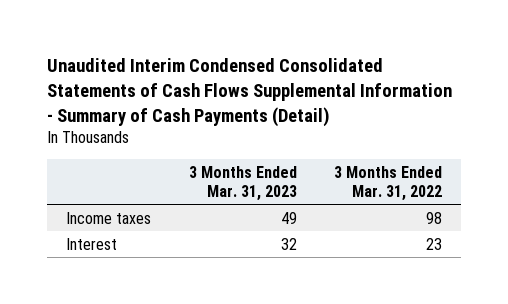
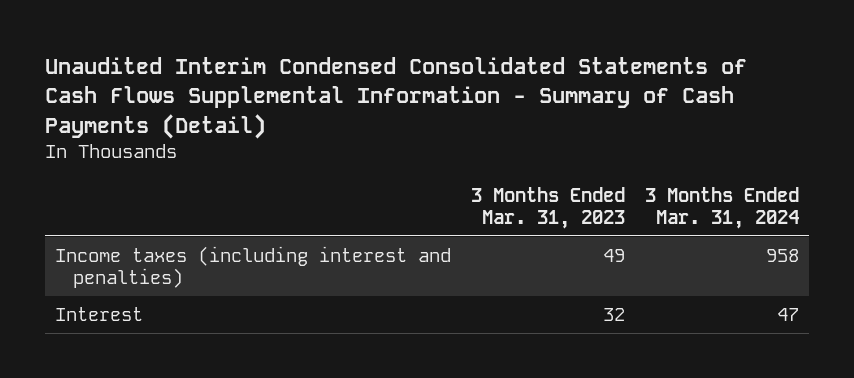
[334,165,443,201] 3 Months Ended Mar. 31, 2022 -> none
none -> [645,186,800,230] 3 Months Ended Mar. 31, 2024
[65,211,151,224] Income taxes -> [55,246,452,289] Income taxes (including interest and penalties)

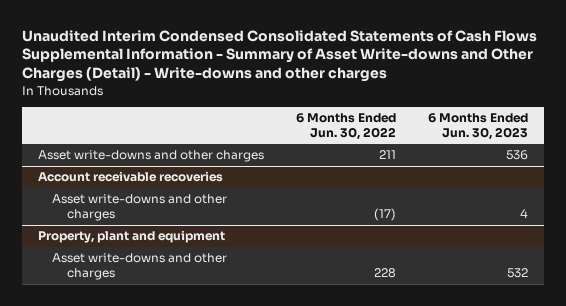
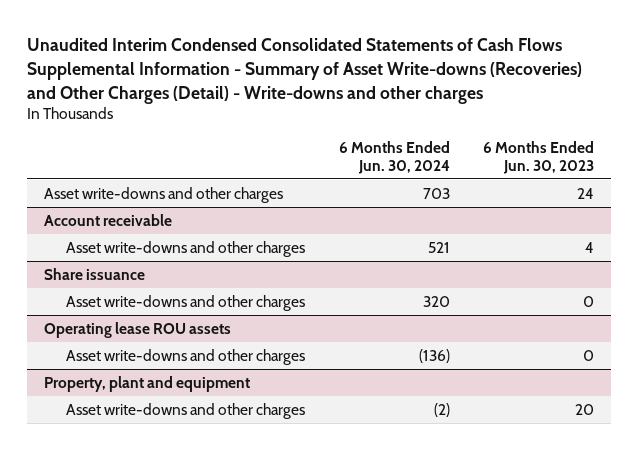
[21,29,537,83] Unaudited Interim Condensed Consolidated Statements of Cash Flows Supplemental Information - Summary of Asset Write-downs and Other Charges (Detail) - Write-downs and other charges -> [27,38,583,104] Unaudited Interim Condensed Consolidated Statements of Cash Flows Supplemental Information - Summary of Asset Write-downs (Recoveries) and Other Charges (Detail) - Write-downs and other charges
[295,113,396,140] 6 Months Ended Jun. 30, 2022 -> none
none -> [338,141,450,175] 6 Months Ended Jun. 30, 2024
[506,150,529,161] 536 -> [577,187,595,199] 24
[37,171,223,183] Account receivable recoveries -> [44,213,173,226] Account receivable
none -> [44,267,146,280] Share issuance
none -> [65,294,305,311] Asset write-downs and other charges
none -> [44,321,232,338] Operating lease ROU assets
none -> [65,348,305,365] Asset write-downs and other charges
[507,267,529,278] 532 -> [575,403,595,415] 20

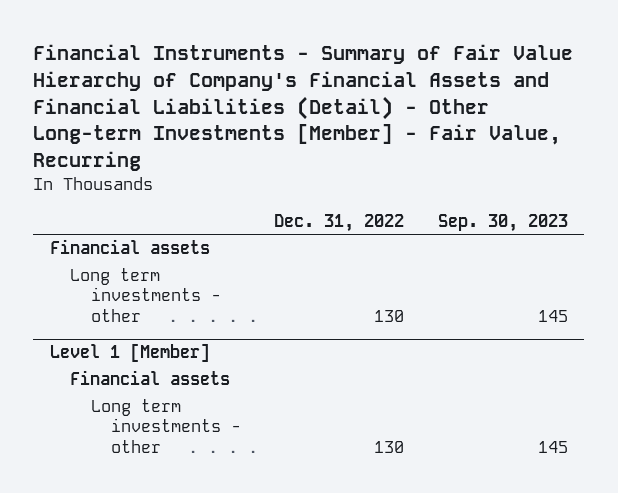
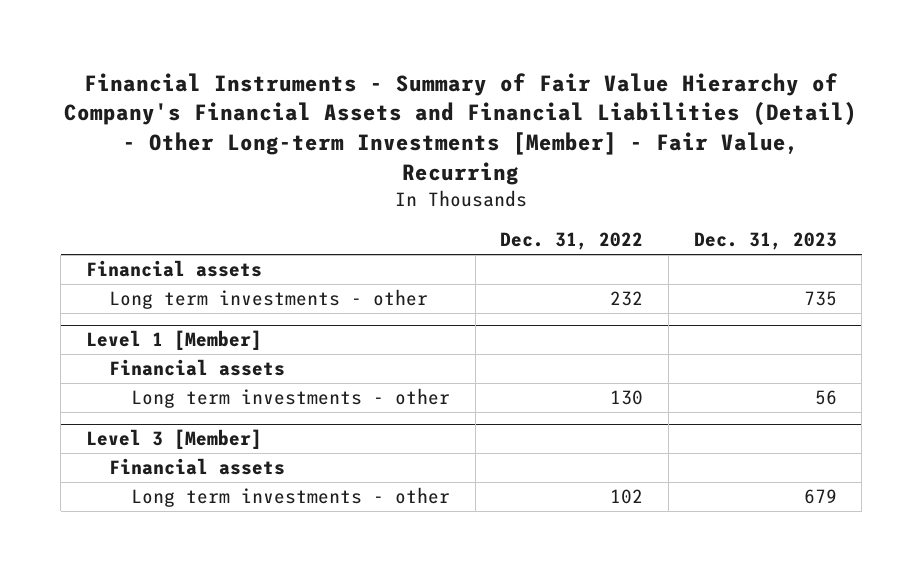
[437,213,568,232] Sep. 30, 2023 -> none
none -> [693,232,837,251] Dec. 31, 2023
[374,309,405,322] 130 -> [610,291,644,307] 232
none -> [85,429,262,450] Level 3 [Member]
none -> [108,458,285,476] Financial assets
none -> [131,487,451,508] Long term investments - other

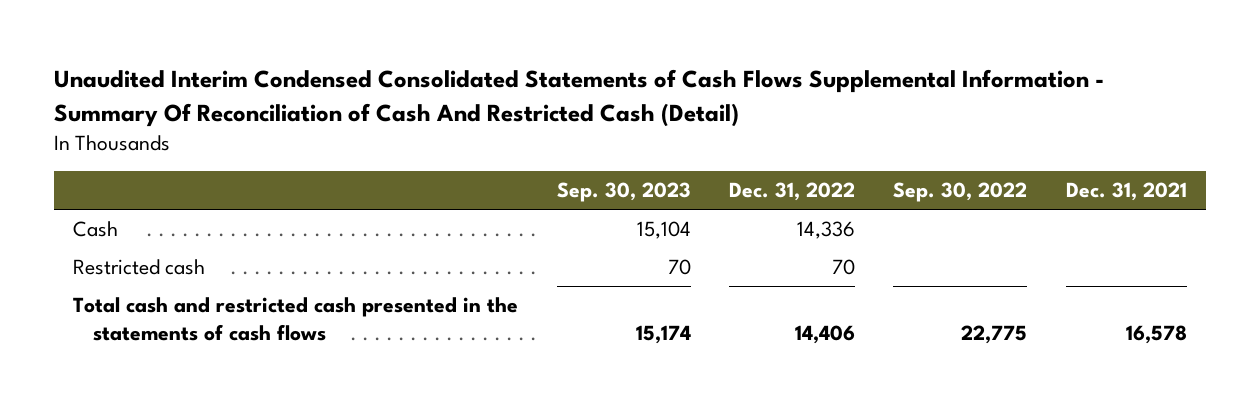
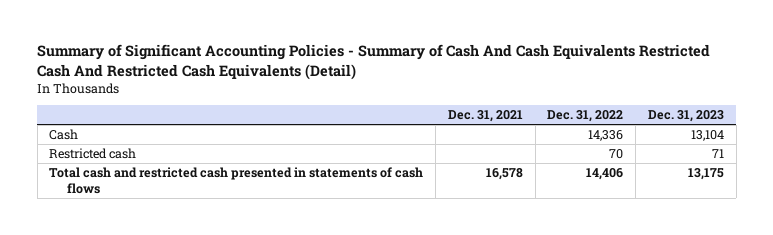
[54,69,1105,127] Unaudited Interim Condensed Consolidated Statements of Cash Flows Supplemental Information - Summary Of Reconciliation of Cash And Restricted Cash (Detail) -> [37,44,711,80] Summary of Significant Accounting Policies - Summary of Cash And Cash Equivalents Restricted Cash And Restricted Cash Equivalents (Detail)
[556,182,691,203] Sep. 30, 2023 -> none
[893,182,1028,203] Sep. 30, 2022 -> none
none -> [647,110,724,123] Dec. 31, 2023
[73,297,519,341] Total cash and restricted cash presented in the statements of cash flows -> [49,167,424,194] Total cash and restricted cash presented in statements of cash flows

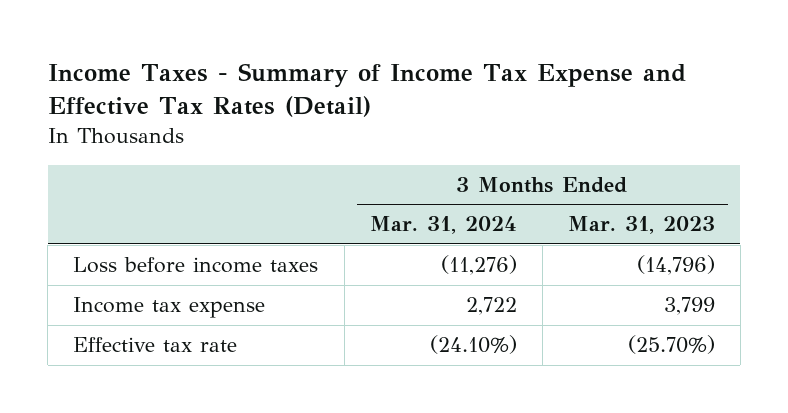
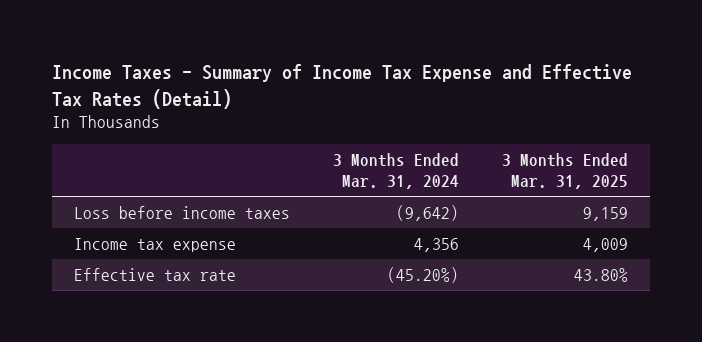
[567,216,715,235] Mar. 31, 2023 -> none
none -> [502,153,629,190] 3 Months Ended Mar. 31, 2025
[440,255,517,276] (11,276) -> [395,205,459,222] (9,642)
[465,297,517,316] 2,722 -> [413,238,459,253] 4,356
[429,335,517,355] (24.10%) -> [386,267,459,284] (45.20%)

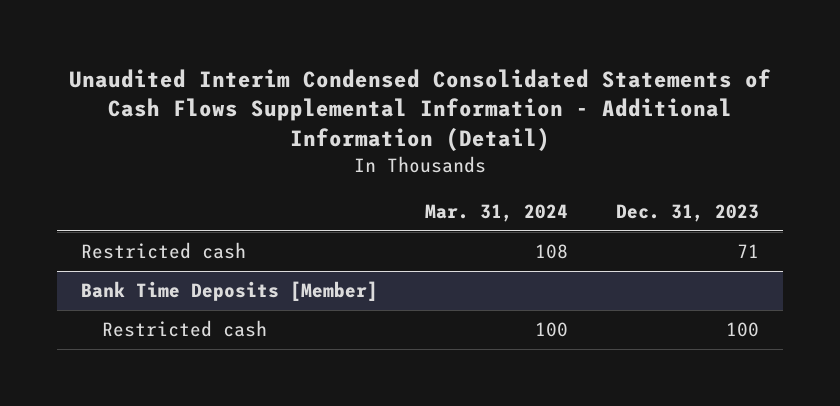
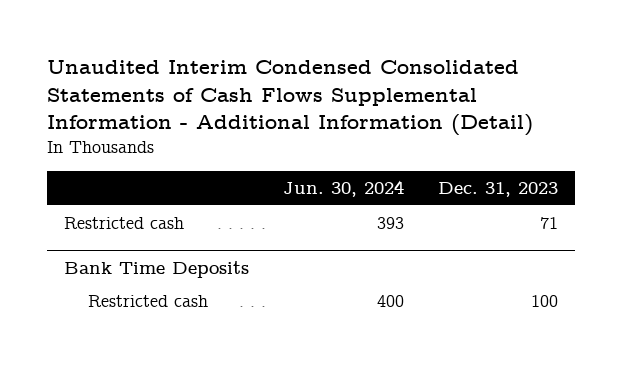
[425,203,569,222] Mar. 31, 2024 -> none
none -> [283,179,405,197] Jun. 30, 2024
[80,281,378,302] Bank Time Deposits [Member] -> [64,260,250,278] Bank Time Deposits

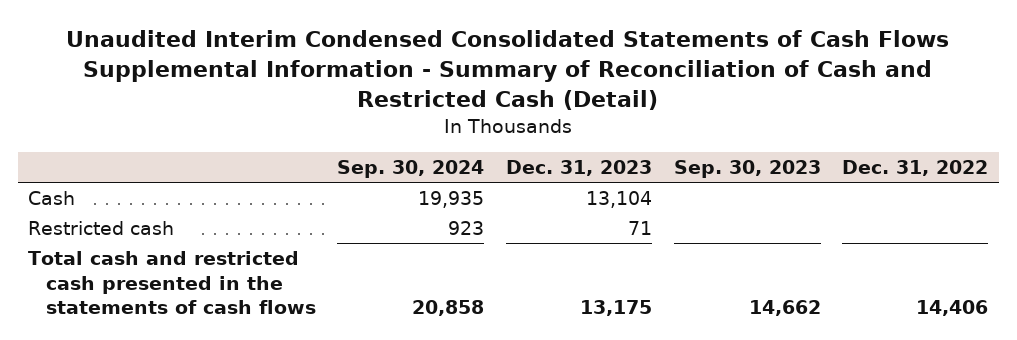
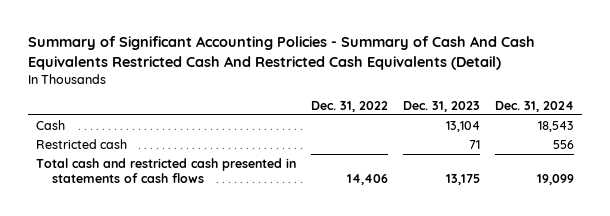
[66,30,950,111] Unaudited Interim Condensed Consolidated Statements of Cash Flows Supplemental Information - Summary of Reconciliation of Cash and Restricted Cash (Detail) -> [28,36,536,70] Summary of Significant Accounting Policies - Summary of Cash And Cash Equivalents Restricted Cash And Restricted Cash Equivalents (Detail)
[337,160,485,179] Sep. 30, 2024 -> none
[673,160,821,179] Sep. 30, 2023 -> none
none -> [495,101,575,113] Dec. 31, 2024
[28,251,316,315] Total cash and restricted cash presented in the statements of cash flows -> [35,157,296,183] Total cash and restricted cash presented in statements of cash flows

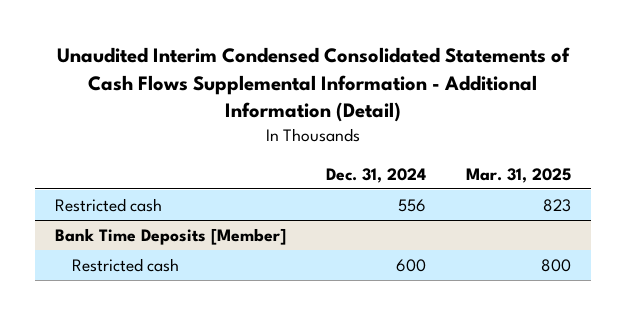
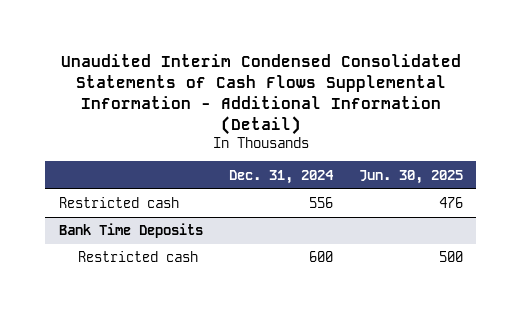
[466,167,572,183] Mar. 31, 2025 -> none
none -> [359,169,464,184] Jun. 30, 2025
[54,227,286,245] Bank Time Deposits [Member] -> [58,223,203,239] Bank Time Deposits

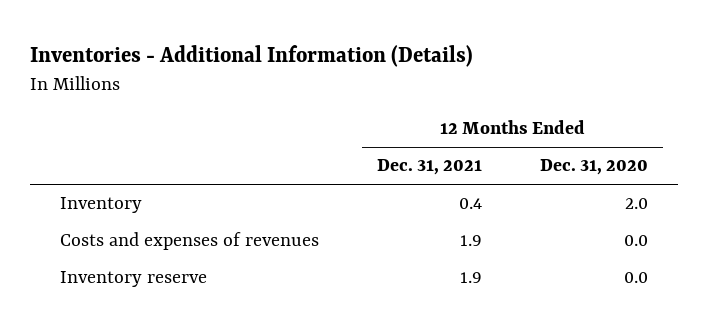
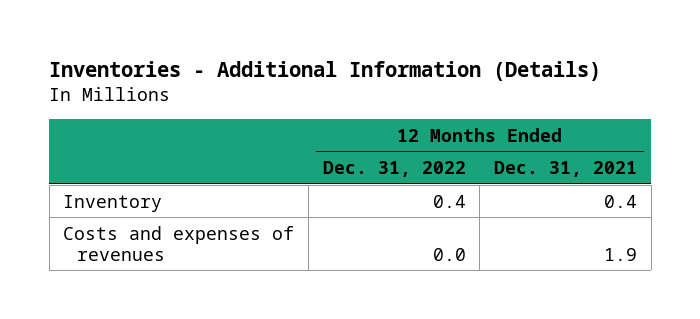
[540,159,649,176] Dec. 31, 2020 -> none
none -> [322,160,466,177] Dec. 31, 2022
[59,271,207,288] Inventory reserve -> none

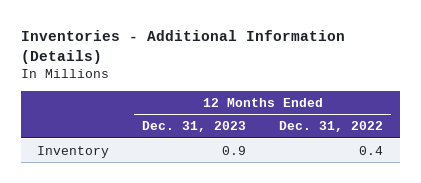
[493,160,637,177] Dec. 31, 2021 -> none
none -> [142,121,247,133] Dec. 31, 2023
[63,225,295,261] Costs and expenses of revenues -> none

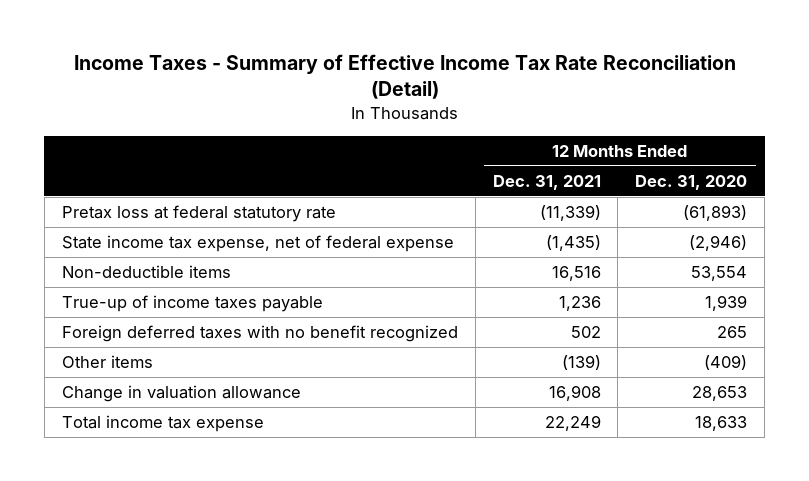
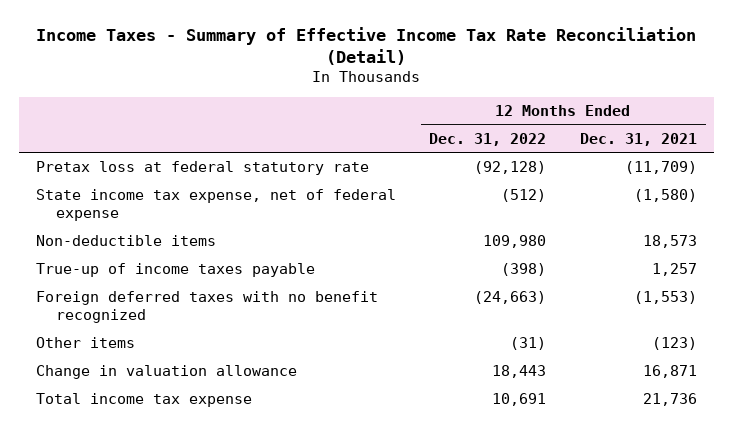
[635,175,748,191] Dec. 31, 2020 -> none
none -> [429,132,547,146] Dec. 31, 2022
[539,205,601,222] (11,339) -> [625,161,698,175] (11,709)
[545,235,601,252] (1,435) -> [634,189,698,203] (1,580)
[551,266,601,282] 16,516 -> [643,235,698,249] 18,573
[558,296,601,312] 1,236 -> [652,263,698,277] 1,257
[570,326,601,339] 502 -> [634,291,698,305] (1,553)
[561,355,601,371] (139) -> [652,337,698,351] (123)
[548,385,601,402] 16,908 -> [643,365,698,379] 16,871
[544,415,601,432] 22,249 -> [643,393,698,407] 21,736

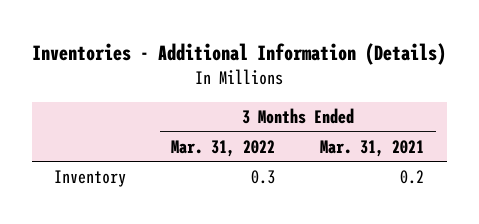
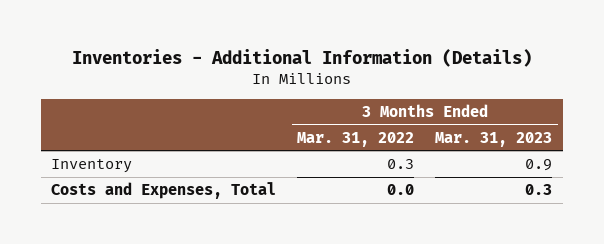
[320,139,425,157] Mar. 31, 2021 -> none
none -> [435,131,553,147] Mar. 31, 2023
none -> [51,182,277,200] Costs and Expenses, Total

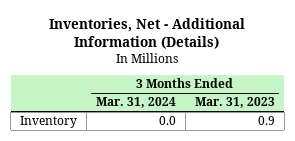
[71,48,532,67] Inventories - Additional Information (Details) -> [49,18,246,50] Inventories, Net - Additional Information (Details)
[297,131,415,147] Mar. 31, 2022 -> none
none -> [95,97,176,109] Mar. 31, 2024
[51,182,277,200] Costs and Expenses, Total -> none

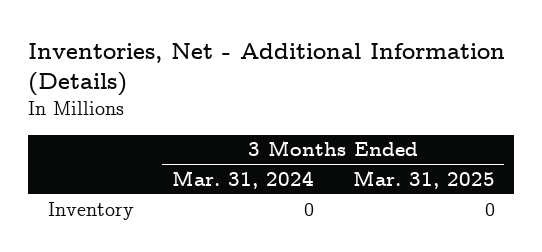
[194,97,275,109] Mar. 31, 2023 -> none
none -> [352,169,495,189] Mar. 31, 2025
[158,116,176,126] 0.0 -> [304,203,315,217] 0

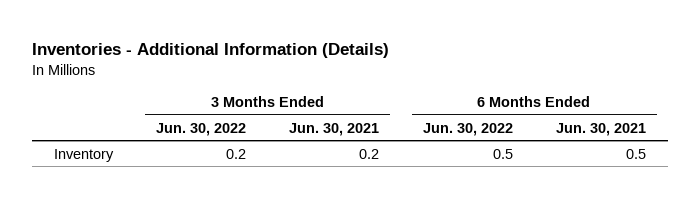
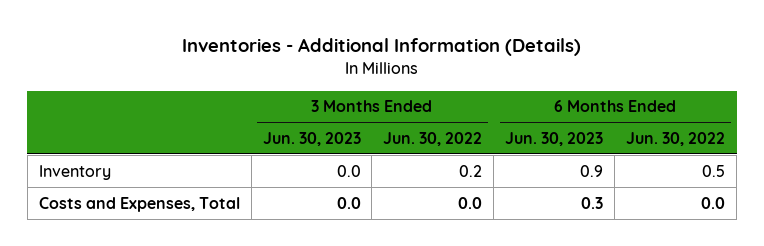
[289,122,380,136] Jun. 30, 2021 -> none
[555,122,646,136] Jun. 30, 2021 -> none
none -> [262,131,361,146] Jun. 30, 2023
none -> [505,131,604,146] Jun. 30, 2023
none -> [38,196,240,212] Costs and Expenses, Total

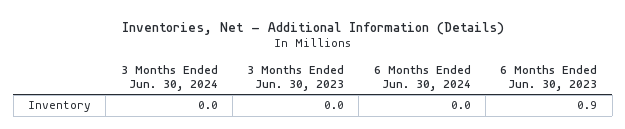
[181,38,581,57] Inventories - Additional Information (Details) -> [121,21,504,35] Inventories, Net - Additional Information (Details)
[383,131,483,146] Jun. 30, 2022 -> none
[626,131,726,146] Jun. 30, 2022 -> none
none -> [120,64,218,92] 3 Months Ended Jun. 30, 2024
none -> [373,64,471,92] 6 Months Ended Jun. 30, 2024
[38,196,240,212] Costs and Expenses, Total -> none

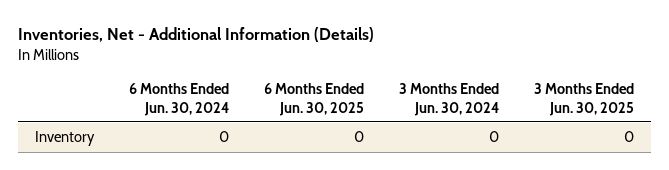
[247,64,345,92] 3 Months Ended Jun. 30, 2023 -> none
[500,64,598,92] 6 Months Ended Jun. 30, 2023 -> none
none -> [263,83,364,116] 6 Months Ended Jun. 30, 2025
none -> [533,83,634,116] 3 Months Ended Jun. 30, 2025
[197,101,218,110] 0.0 -> [488,131,499,143] 0
[450,101,471,110] 0.0 -> [219,131,230,143] 0

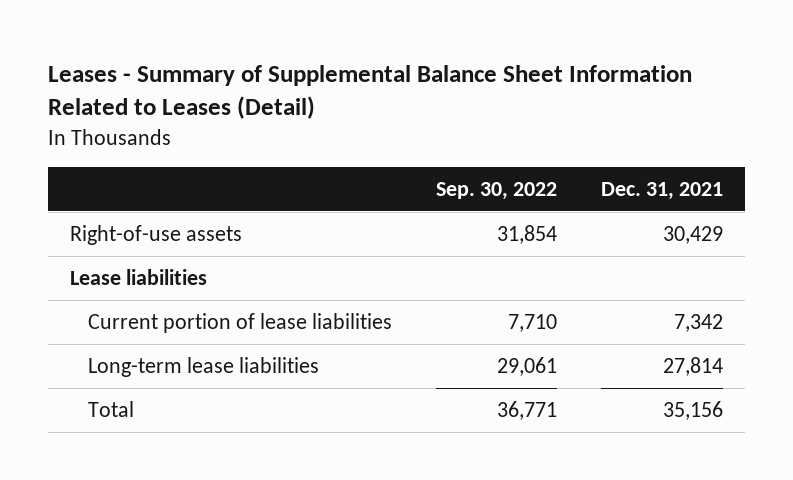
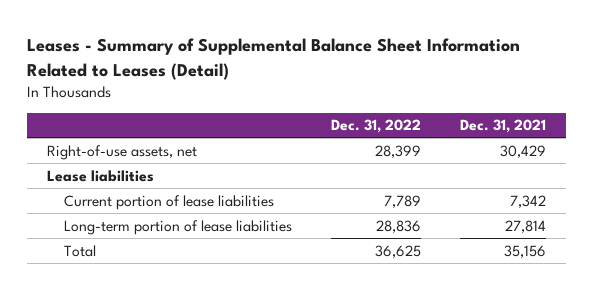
[436,181,558,200] Sep. 30, 2022 -> none
none -> [331,119,422,134] Dec. 31, 2022
[70,225,243,246] Right-of-use assets -> [46,144,197,160] Right-of-use assets, net
[88,357,320,378] Long-term lease liabilities -> [64,219,293,235] Long-term portion of lease liabilities

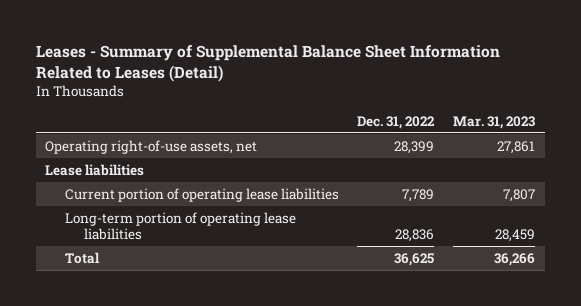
[460,119,547,134] Dec. 31, 2021 -> none
none -> [453,115,536,129] Mar. 31, 2023
[46,144,197,160] Right-of-use assets, net -> [45,139,258,154] Operating right-of-use assets, net
[64,194,275,210] Current portion of lease liabilities -> [64,187,339,202] Current portion of operating lease liabilities
[64,219,293,235] Long-term portion of lease liabilities -> [64,211,296,240] Long-term portion of operating lease liabilities

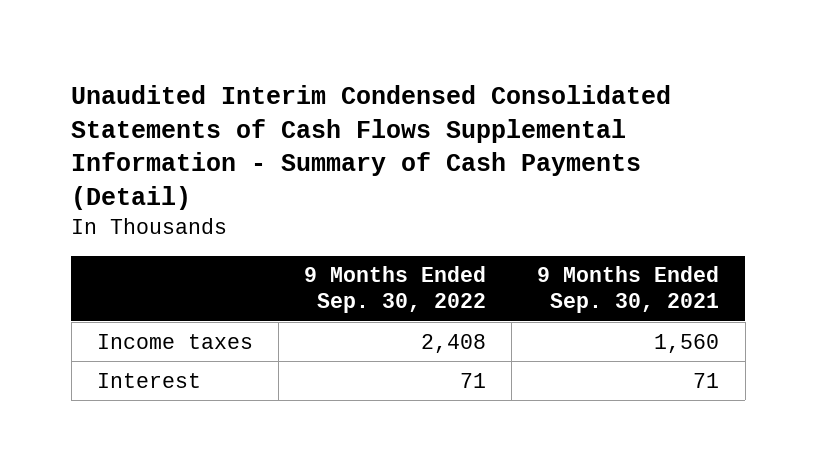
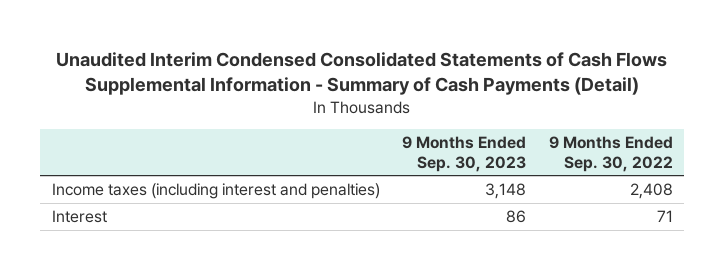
[537,266,720,314] 9 Months Ended Sep. 30, 2021 -> none
none -> [402,136,527,172] 9 Months Ended Sep. 30, 2023
[96,333,253,349] Income taxes -> [51,183,380,200] Income taxes (including interest and penalties)

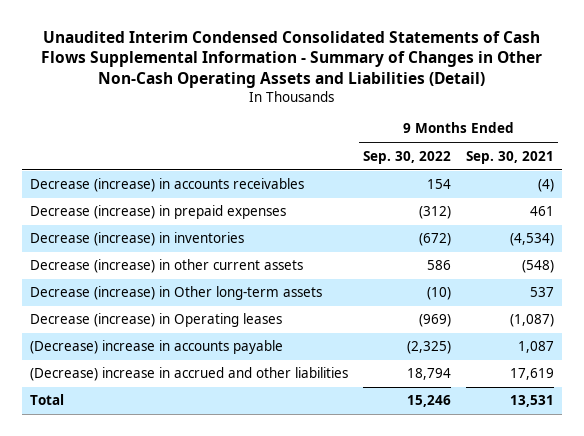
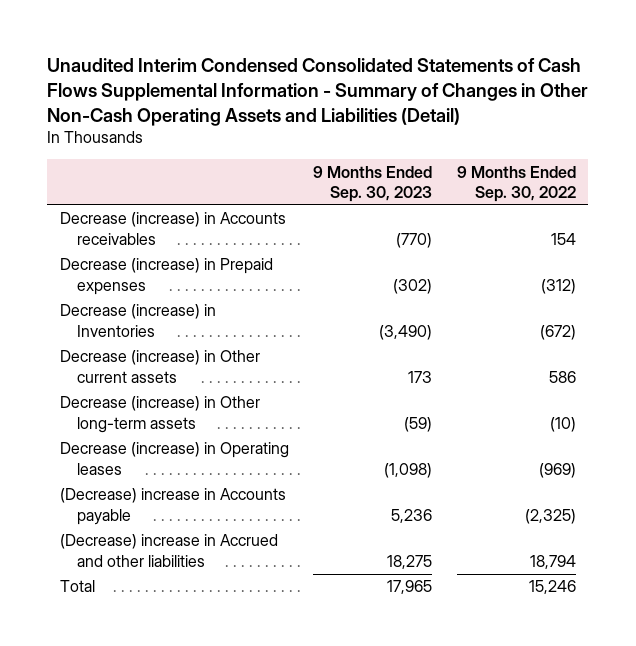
[466,150,555,164] Sep. 30, 2021 -> none
none -> [313,165,433,202] 9 Months Ended Sep. 30, 2023
[29,178,304,193] Decrease (increase) in accounts receivables -> [59,212,286,245] Decrease (increase) in Accounts receivables
[29,205,286,220] Decrease (increase) in prepaid expenses -> [59,258,273,295] Decrease (increase) in Prepaid expenses
[29,232,244,247] Decrease (increase) in inventories -> [59,304,216,337] Decrease (increase) in Inventories
[29,259,303,274] Decrease (increase) in other current assets -> [59,350,260,383] Decrease (increase) in Other current assets
[29,340,283,355] (Decrease) increase in accounts payable -> [59,488,286,525] (Decrease) increase in Accounts payable
[29,367,348,382] (Decrease) increase in accrued and other liabilities -> [59,534,278,567] (Decrease) increase in Accrued and other liabilities

